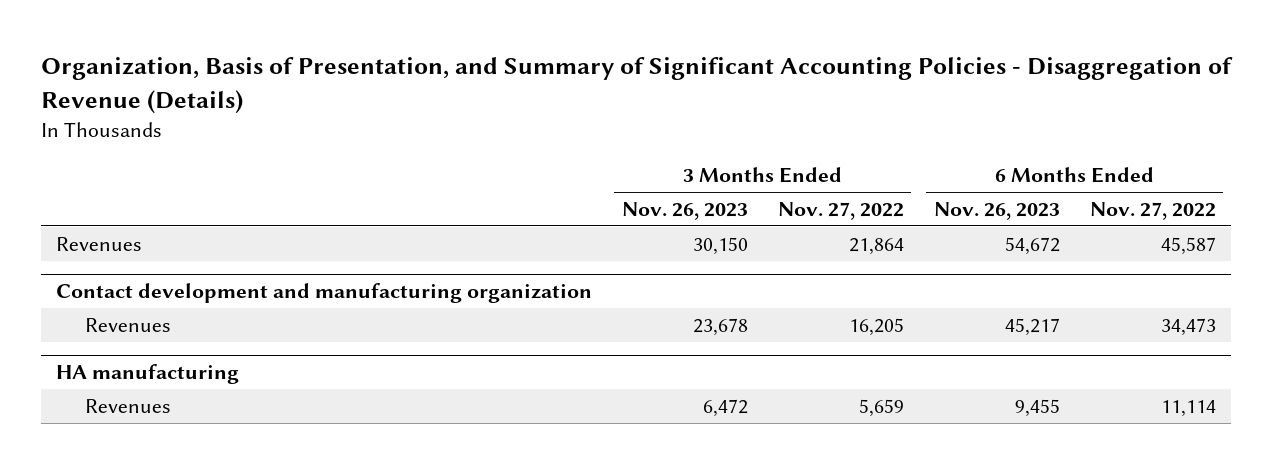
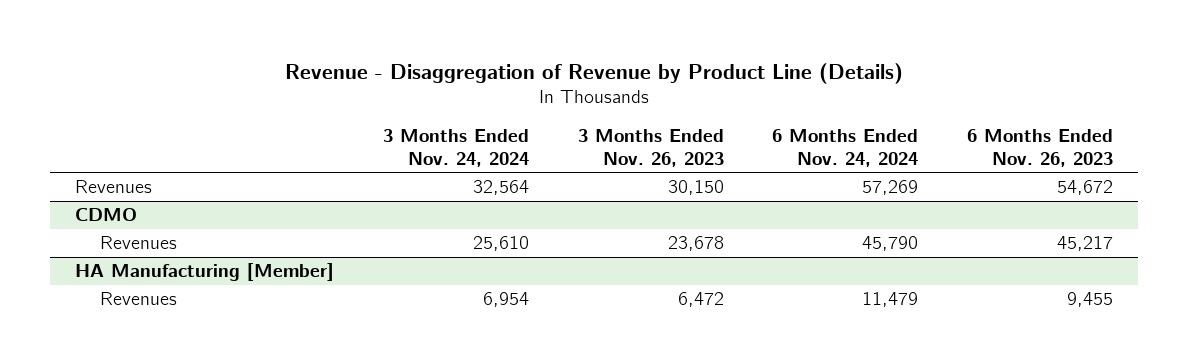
[40,57,1233,114] Organization, Basis of Presentation, and Summary of Significant Accounting Policies - Disaggregation of Revenue (Details) -> [285,62,904,84] Revenue - Disaggregation of Revenue by Product Line (Details)
[777,202,904,221] Nov. 27, 2022 -> none
[1089,202,1216,221] Nov. 27, 2022 -> none
none -> [382,129,529,167] 3 Months Ended Nov. 24, 2024
none -> [772,129,919,167] 6 Months Ended Nov. 24, 2024
[55,282,592,303] Contact development and manufacturing organization -> [74,208,137,222] CDMO
[55,363,239,384] HA manufacturing -> [74,263,334,282] HA Manufacturing [Member]

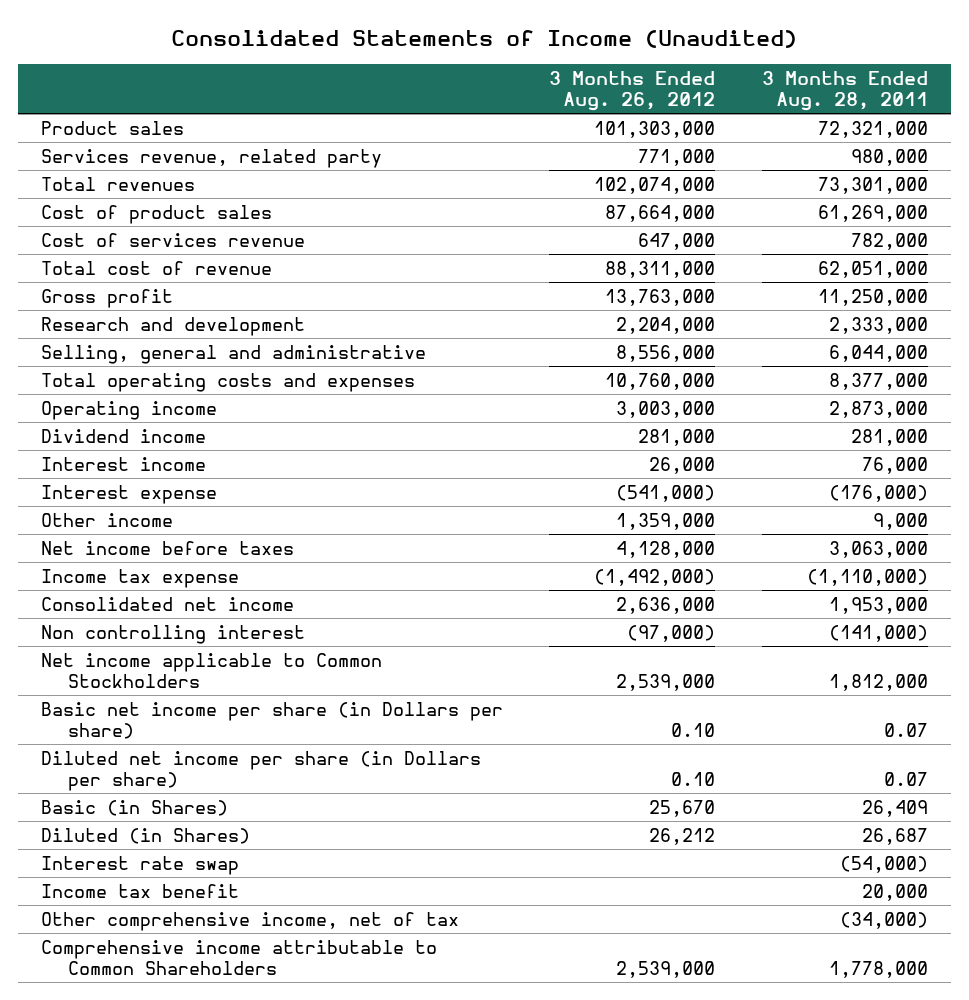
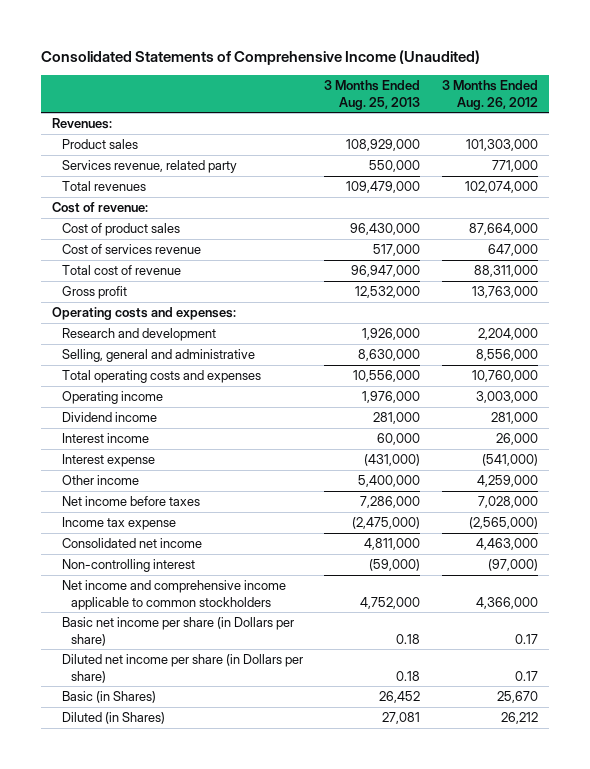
[171,29,798,48] Consolidated Statements of Income (Unaudited) -> [41,49,481,65] Consolidated Statements of Comprehensive Income (Unaudited)
[761,70,928,112] 3 Months Ended Aug. 28, 2011 -> none
none -> [324,80,421,110] 3 Months Ended Aug. 25, 2013
none -> [52,118,113,130] Revenues:
none -> [52,202,149,214] Cost of revenue:
none -> [52,307,237,321] Operating costs and expenses:
[616,512,716,530] 1,359,000 -> [476,475,538,488] 4,259,000
[616,540,716,558] 4,128,000 -> [477,496,538,509] 7,028,000
[594,568,716,586] (1,492,000) -> [468,517,538,530] (2,565,000)
[616,596,716,614] 2,636,000 -> [475,538,538,551] 4,463,000
[41,624,306,644] Non controlling interest -> [61,559,195,573] Non-controlling interest
[41,652,383,689] Net income applicable to Common Stockholders -> [61,580,286,610] Net income and comprehensive income applicable to common stockholders
[616,674,716,692] 2,539,000 -> [475,596,538,609] 4,366,000
[671,723,716,738] 0.10 -> [514,633,538,644] 0.17
[671,772,716,787] 0.10 -> [514,670,538,681] 0.17
[41,855,240,875] Interest rate swap -> none
[41,883,240,898] Income tax benefit -> none
[41,911,460,931] Other comprehensive income, net of tax -> none
[41,939,438,976] Comprehensive income attributable to Common Shareholders -> none

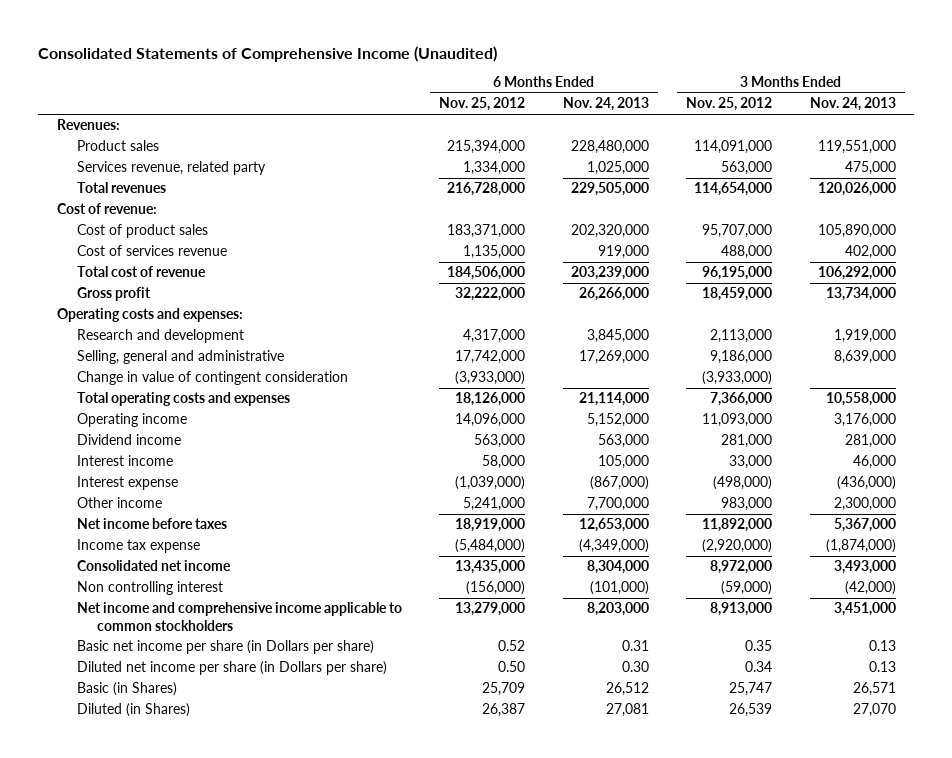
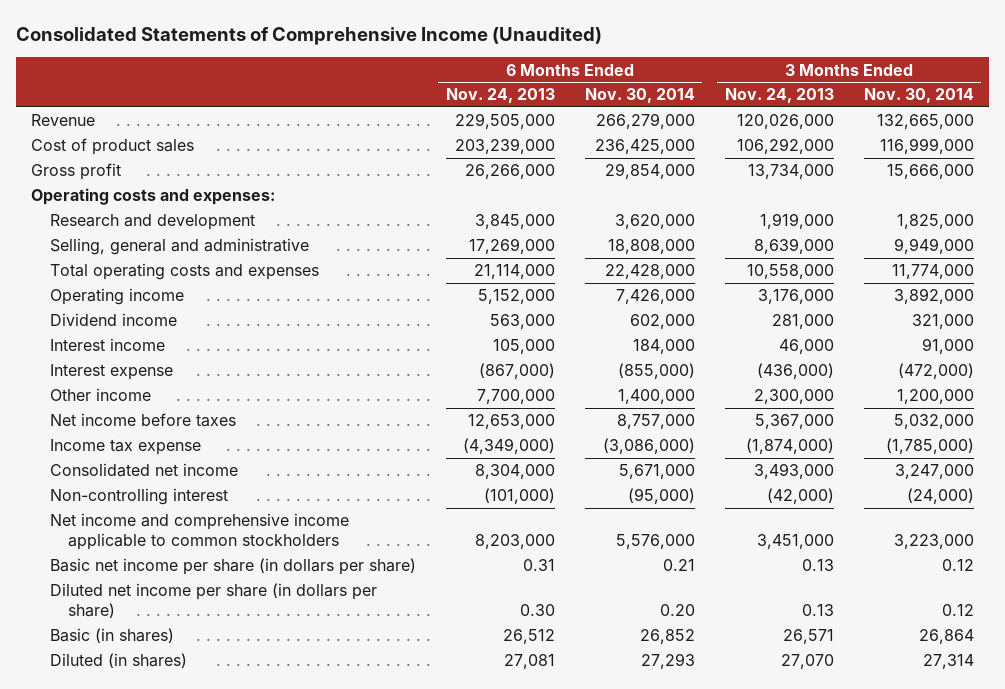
[439,97,526,112] Nov. 25, 2012 -> none
[686,97,773,112] Nov. 25, 2012 -> none
none -> [584,88,695,104] Nov. 30, 2014
none -> [863,88,974,104] Nov. 30, 2014
[56,119,120,131] Revenues: -> none
[76,140,159,152] Product sales -> none
[76,161,266,176] Services revenue, related party -> none
[56,203,157,215] Cost of revenue: -> none
[76,245,227,257] Cost of services revenue -> none
[76,266,206,278] Total cost of revenue -> none
[76,182,166,194] Total revenues -> [31,114,96,127] Revenue
[570,224,649,239] 202,320,000 -> [454,138,555,155] 203,239,000
[817,224,896,239] 105,890,000 -> [736,138,834,155] 106,292,000
[76,371,348,386] Change in value of contingent consideration -> none
[76,581,223,596] Non controlling interest -> [49,488,228,506] Non-controlling interest
[76,640,374,655] Basic net income per share (in Dollars per share) -> [49,558,416,576] Basic net income per share (in dollars per share)
[76,661,387,676] Diluted net income per share (in Dollars per share) -> [49,583,377,618] Diluted net income per share (in dollars per share)
[76,682,177,697] Basic (in Shares) -> [49,628,174,644] Basic (in shares)
[76,703,190,718] Diluted (in Shares) -> [49,653,187,669] Diluted (in shares)

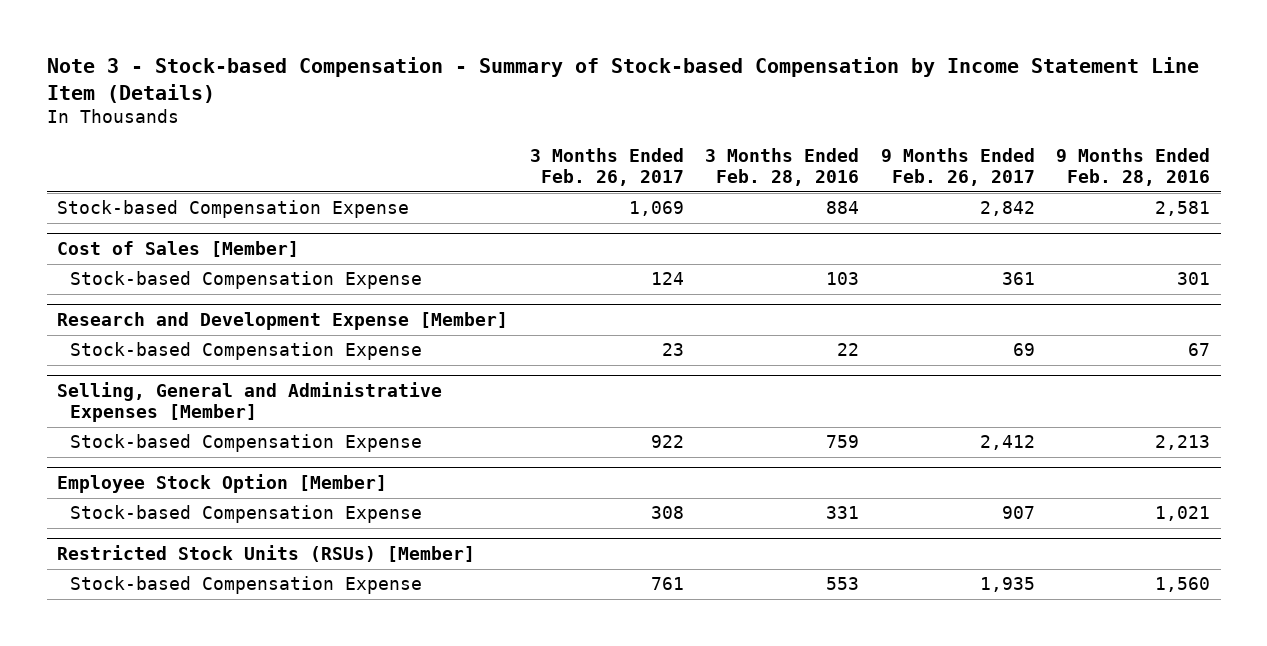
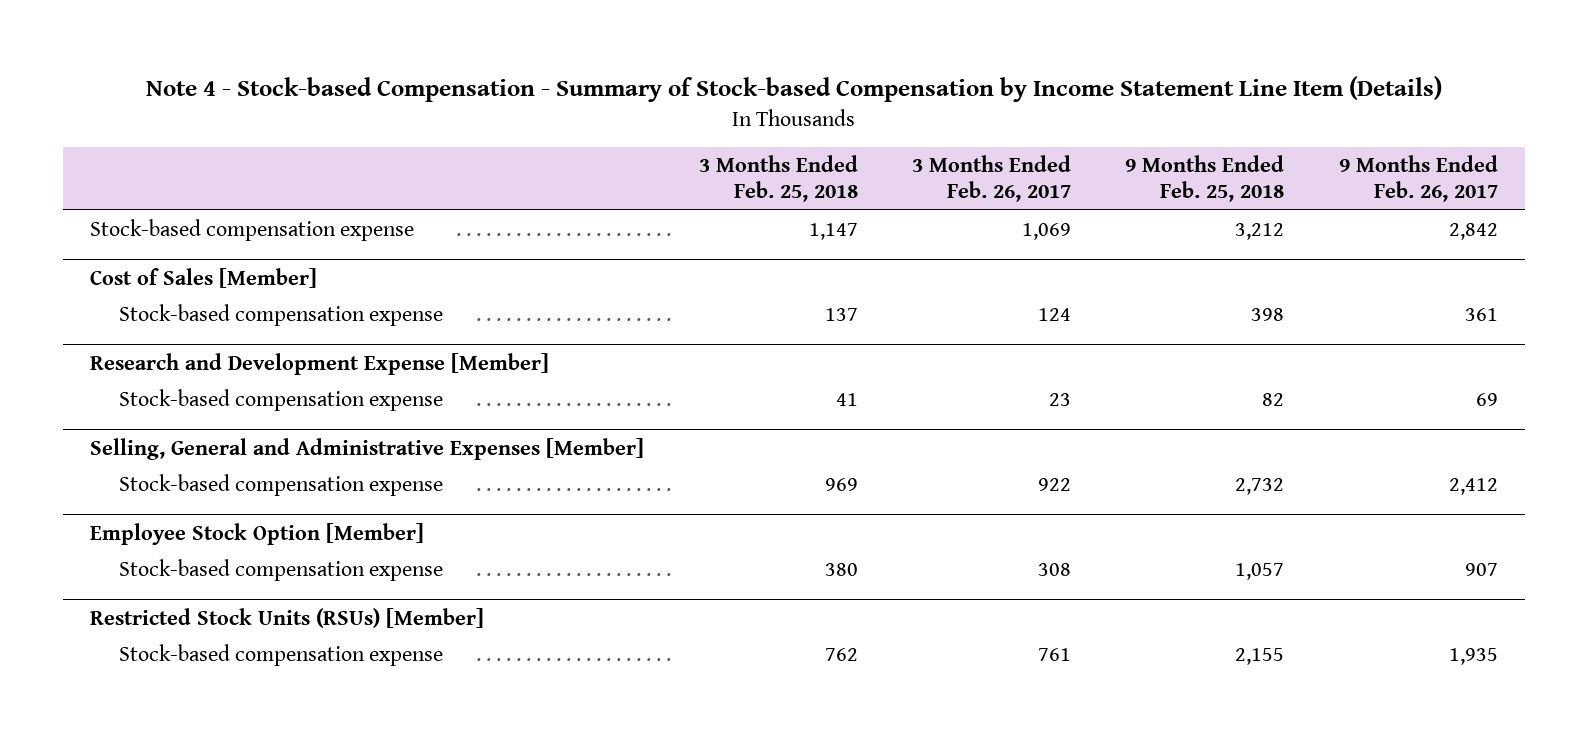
[46,57,1199,104] Note 3 - Stock-based Compensation - Summary of Stock-based Compensation by Income Statement Line Item (Details) -> [145,76,1442,103] Note 4 - Stock-based Compensation - Summary of Stock-based Compensation by Income Statement Line Item (Details)
[705,148,860,187] 3 Months Ended Feb. 28, 2016 -> none
[1055,148,1210,187] 9 Months Ended Feb. 28, 2016 -> none
none -> [698,155,858,203] 3 Months Ended Feb. 25, 2018
none -> [1125,155,1285,203] 9 Months Ended Feb. 25, 2018
[57,200,410,219] Stock-based Compensation Expense -> [90,218,415,241] Stock-based compensation expense
[69,271,422,290] Stock-based Compensation Expense -> [119,303,444,326] Stock-based compensation expense
[69,342,422,361] Stock-based Compensation Expense -> [119,388,444,411] Stock-based compensation expense
[69,434,422,453] Stock-based Compensation Expense -> [119,473,444,496] Stock-based compensation expense
[69,505,422,524] Stock-based Compensation Expense -> [119,558,444,581] Stock-based compensation expense
[69,576,422,595] Stock-based Compensation Expense -> [119,643,444,666] Stock-based compensation expense

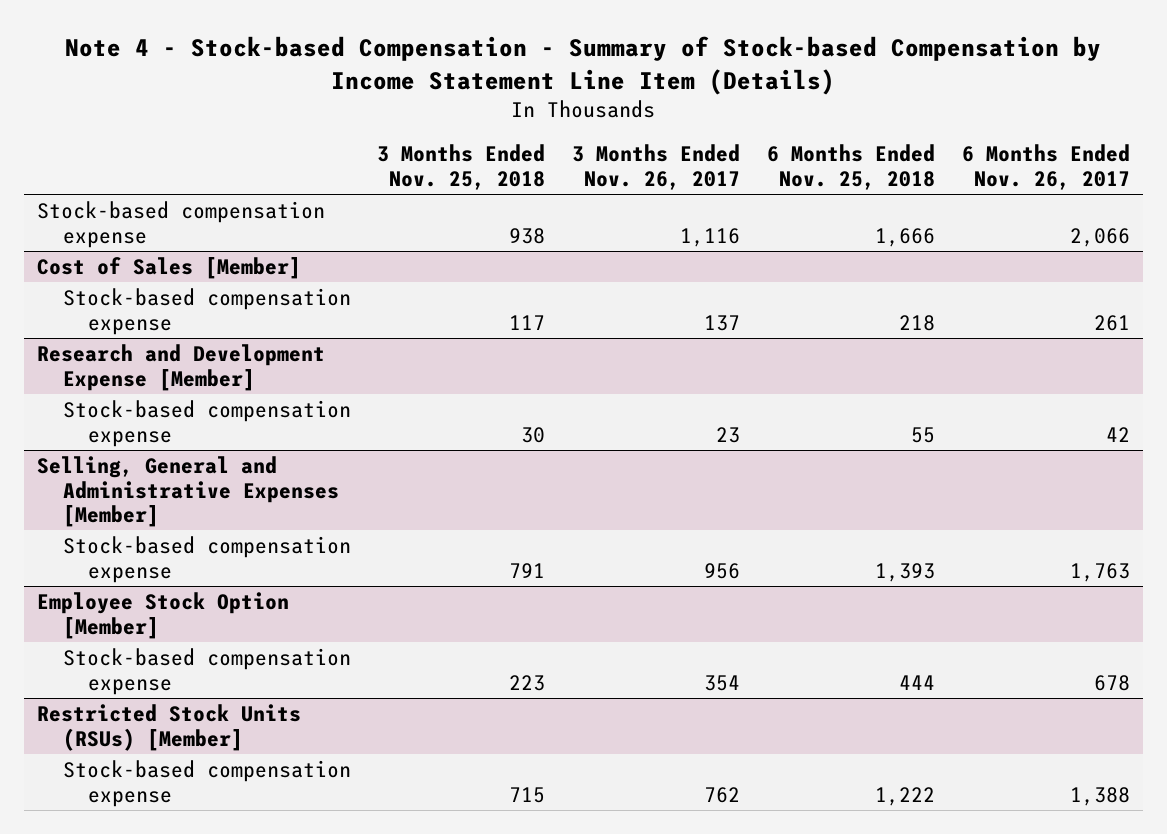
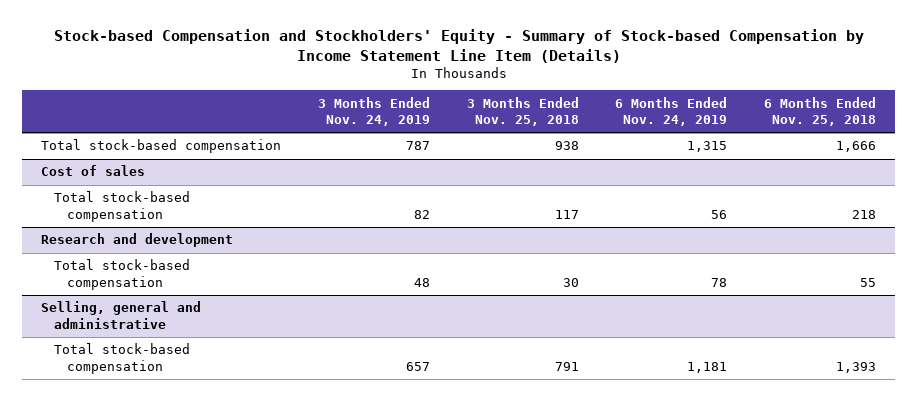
[65,36,1102,95] Note 4 - Stock-based Compensation - Summary of Stock-based Compensation by Income Statement Line Item (Details) -> [53,29,864,63] Stock-based Compensation and Stockholders' Equity - Summary of Stock-based Compensation by Income Statement Line Item (Details)
[572,144,741,190] 3 Months Ended Nov. 26, 2017 -> none
[961,144,1130,190] 6 Months Ended Nov. 26, 2017 -> none
none -> [317,96,430,126] 3 Months Ended Nov. 24, 2019
none -> [615,96,728,126] 6 Months Ended Nov. 24, 2019
[36,591,289,639] Employee Stock Option [Member] -> none
[62,647,351,695] Stock-based compensation expense -> none
[36,703,301,751] Restricted Stock Units (RSUs) [Member] -> none
[62,759,351,807] Stock-based compensation expense -> none
[36,200,325,248] Stock-based compensation expense -> [40,139,281,154] Total stock-based compensation
[36,256,301,279] Cost of Sales [Member] -> [40,165,145,177] Cost of sales
[62,287,351,335] Stock-based compensation expense -> [54,191,191,222] Total stock-based compensation
[36,343,325,391] Research and Development Expense [Member] -> [40,233,233,248] Research and development
[62,399,351,447] Stock-based compensation expense -> [54,259,191,290] Total stock-based compensation
[36,455,339,528] Selling, General and Administrative Expenses [Member] -> [40,301,201,329] Selling, general and administrative
[62,535,351,583] Stock-based compensation expense -> [54,343,191,374] Total stock-based compensation

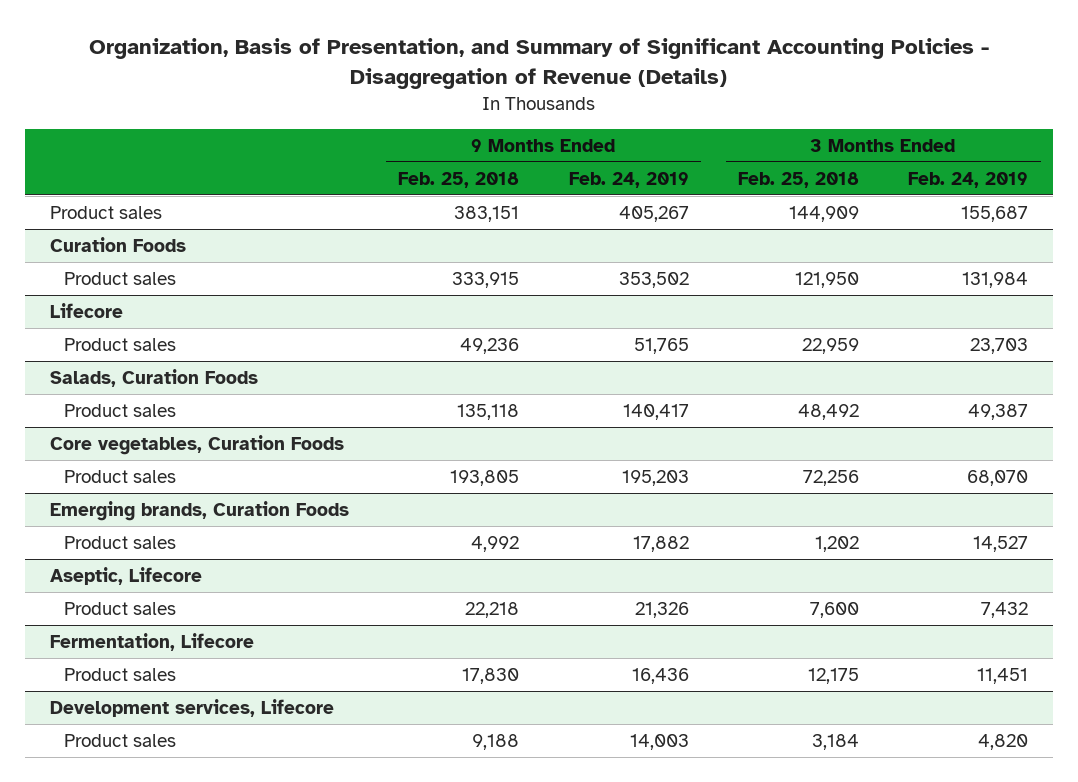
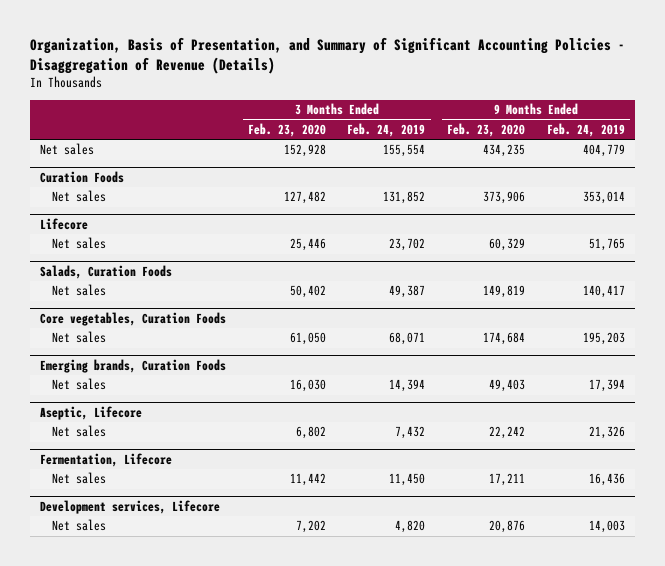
[398,171,520,188] Feb. 25, 2018 -> none
[737,171,859,188] Feb. 25, 2018 -> none
none -> [247,122,326,137] Feb. 23, 2020
none -> [447,122,526,137] Feb. 23, 2020
[49,206,162,220] Product sales -> [40,143,95,156] Net sales
[618,206,689,223] 405,267 -> [582,144,625,158] 404,779
[961,206,1029,223] 155,687 -> [383,144,426,158] 155,554
[64,272,177,286] Product sales -> [51,190,106,203] Net sales
[618,272,689,289] 353,502 -> [582,191,625,205] 353,014
[962,272,1029,289] 131,984 -> [383,191,426,205] 131,852
[64,338,177,352] Product sales -> [51,237,106,250] Net sales
[970,338,1029,355] 23,703 -> [389,238,426,252] 23,702
[64,404,177,418] Product sales -> [51,284,106,297] Net sales
[64,470,177,484] Product sales -> [51,331,106,344] Net sales
[967,470,1029,487] 68,070 -> [389,332,426,346] 68,071
[64,536,177,550] Product sales -> [51,378,106,391] Net sales
[632,536,689,553] 17,882 -> [588,379,625,393] 17,394
[973,536,1029,553] 14,527 -> [389,379,426,393] 14,394
[64,602,177,616] Product sales -> [51,425,106,438] Net sales
[64,668,177,682] Product sales -> [51,472,106,485] Net sales
[977,668,1029,685] 11,451 -> [389,473,426,487] 11,450
[64,734,177,748] Product sales -> [51,519,106,532] Net sales

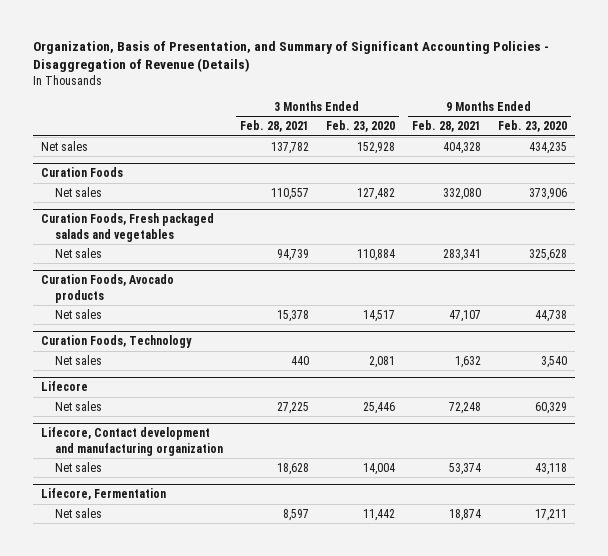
[347,122,426,137] Feb. 24, 2019 -> none
[546,122,625,137] Feb. 24, 2019 -> none
none -> [239,120,309,133] Feb. 28, 2021
none -> [411,120,481,133] Feb. 28, 2021
none -> [41,213,215,242] Curation Foods, Fresh packaged salads and vegetables
none -> [54,247,102,258] Net sales
none -> [41,274,175,303] Curation Foods, Avocado products
none -> [54,308,102,319] Net sales
none -> [41,335,193,349] Curation Foods, Technology
none -> [54,354,102,365] Net sales
[40,264,173,279] Salads, Curation Foods -> none
[40,311,227,326] Core vegetables, Curation Foods -> none
[51,331,106,344] Net sales -> none
[40,358,227,373] Emerging brands, Curation Foods -> none
[51,378,106,391] Net sales -> none
[40,405,143,420] Aseptic, Lifecore -> none
[51,425,106,438] Net sales -> none
none -> [41,427,223,456] Lifecore, Contact development and manufacturing organization
[289,285,326,299] 50,402 -> [362,462,395,475] 14,004
[483,285,526,299] 149,819 -> [534,462,567,475] 43,118
[40,452,173,467] Fermentation, Lifecore -> [41,488,167,501] Lifecore, Fermentation
[40,499,221,514] Development services, Lifecore -> none
[51,519,106,532] Net sales -> none

